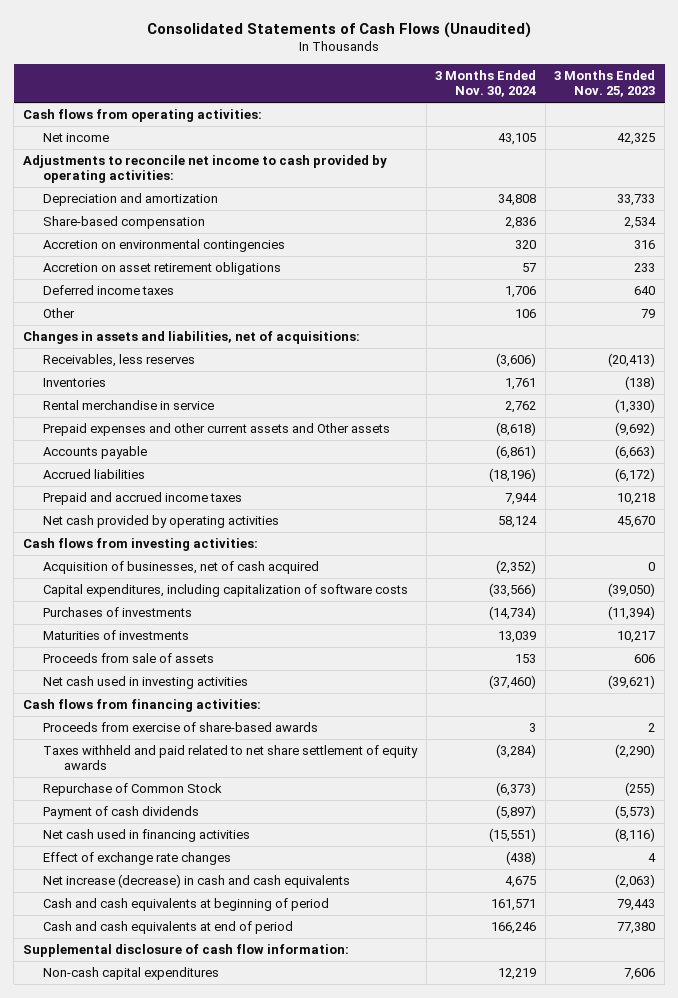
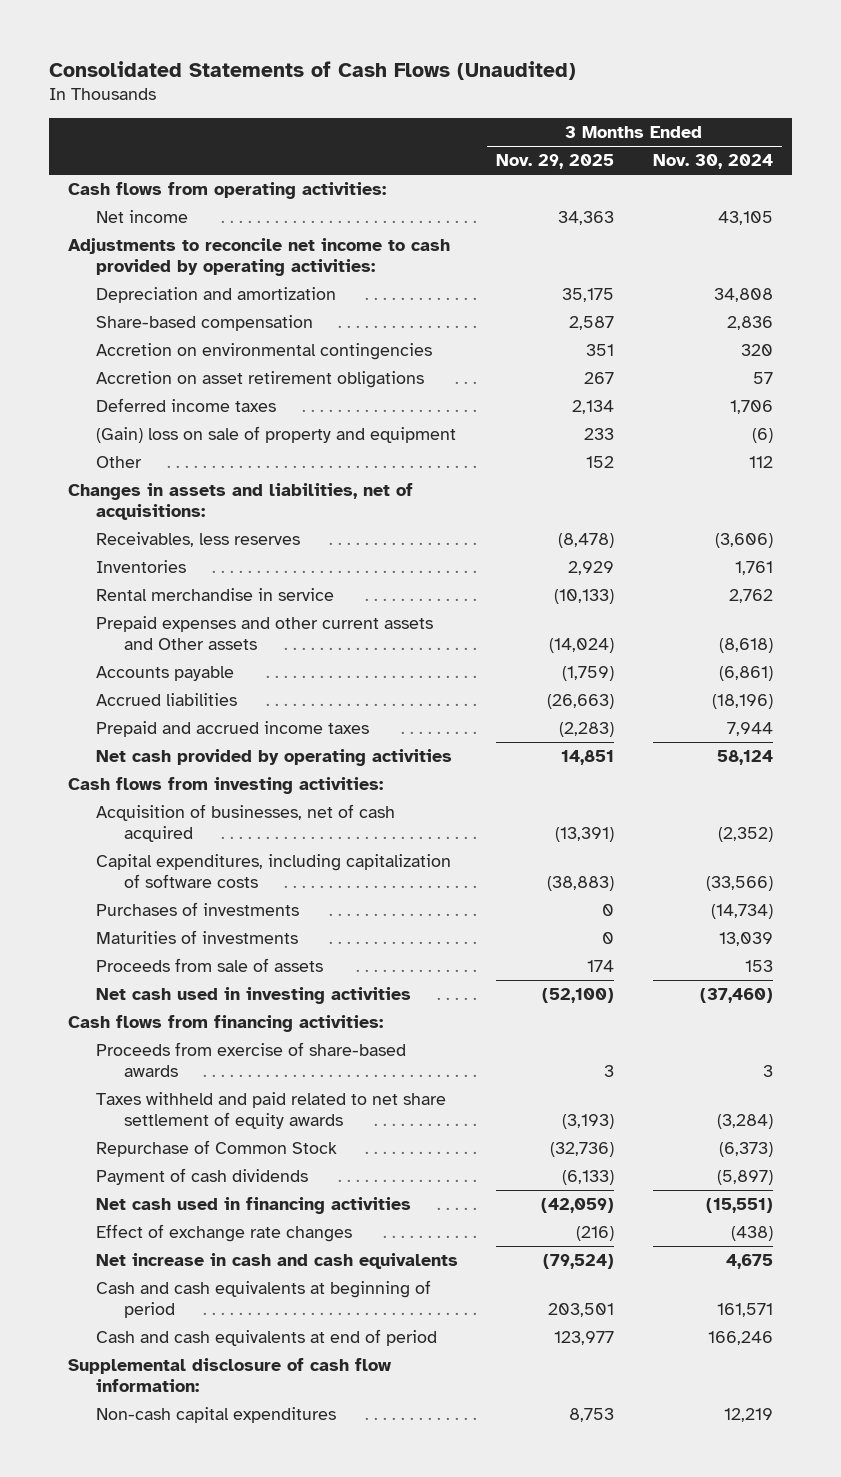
[554,70,656,98] 3 Months Ended Nov. 25, 2023 -> none
none -> [496,154,615,170] Nov. 29, 2025
none -> [95,426,456,444] (Gain) loss on sale of property and equipment
[515,309,537,319] 106 -> [748,456,773,469] 112
[43,874,351,889] Net increase (decrease) in cash and cash equivalents -> [95,1253,458,1270] Net increase in cash and cash equivalents

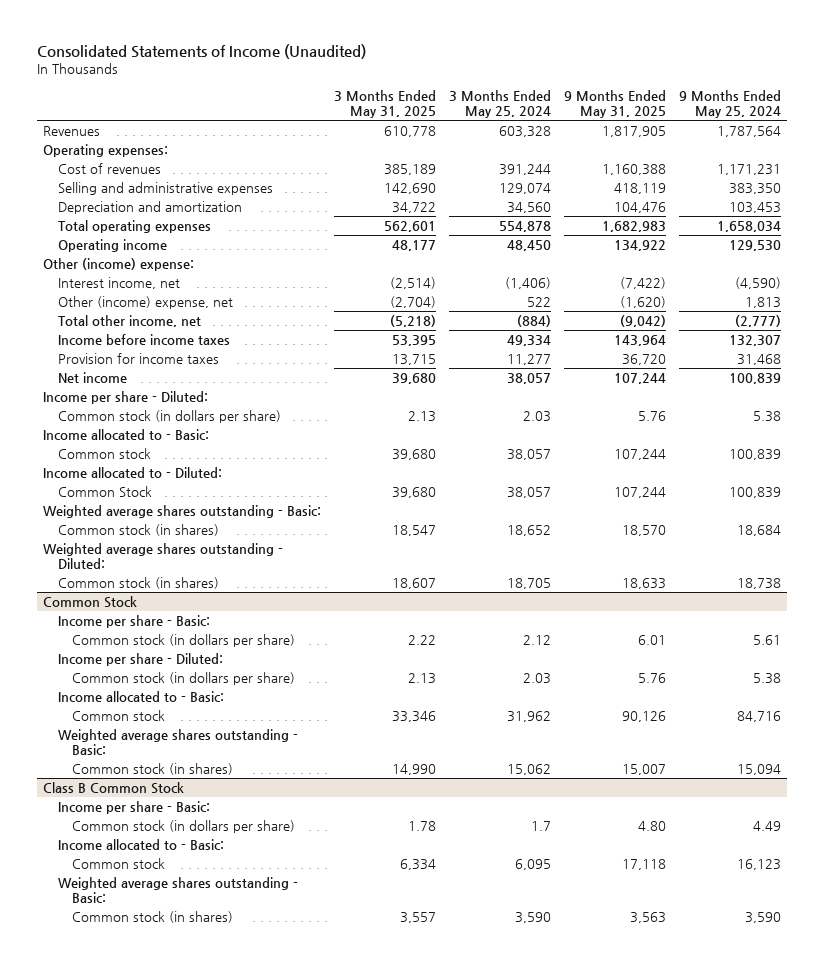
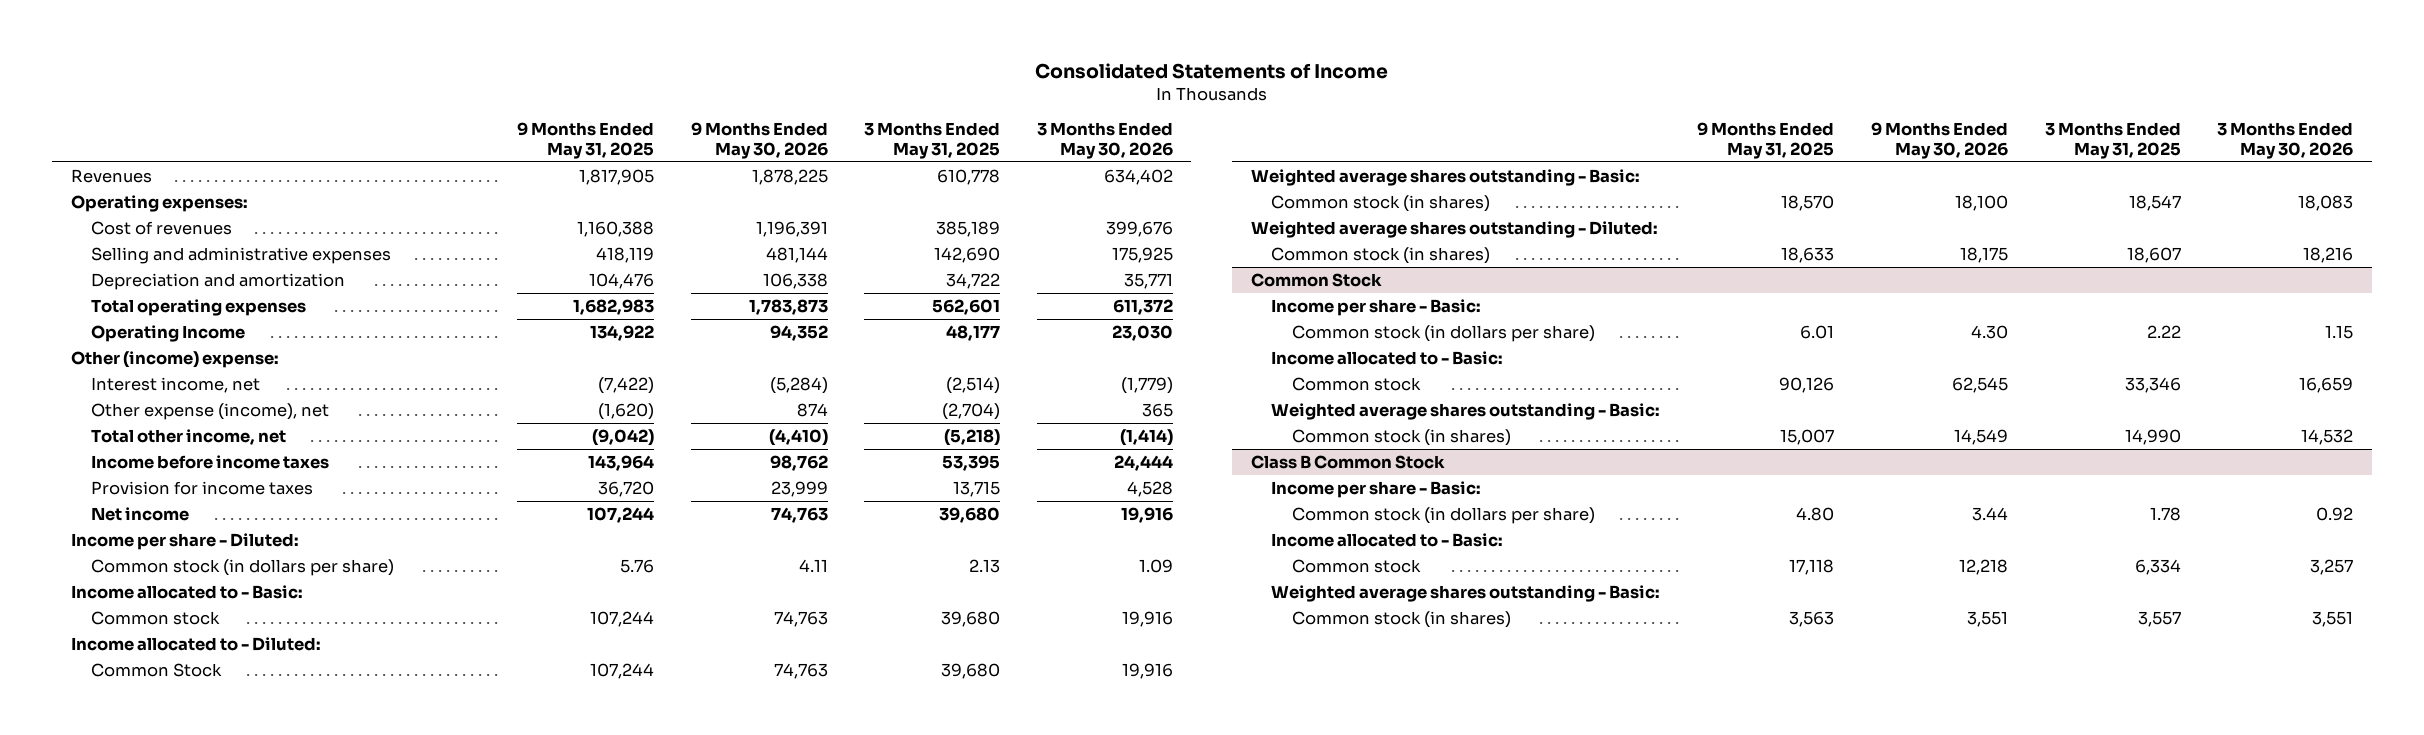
[36,44,366,60] Consolidated Statements of Income (Unaudited) -> [1034,62,1388,79] Consolidated Statements of Income
[448,89,551,118] 3 Months Ended May 25, 2024 -> none
[678,89,781,118] 9 Months Ended May 25, 2024 -> none
none -> [690,122,828,159] 9 Months Ended May 30, 2026
none -> [1037,122,1174,159] 3 Months Ended May 30, 2026
[57,238,167,252] Operating income -> [90,324,245,342] Operating Income
[57,295,233,309] Other (income) expense, net -> [90,402,329,420] Other expense (income), net
[57,652,223,666] Income per share - Diluted: -> none
[72,671,296,685] Common stock (in dollars per share) -> none

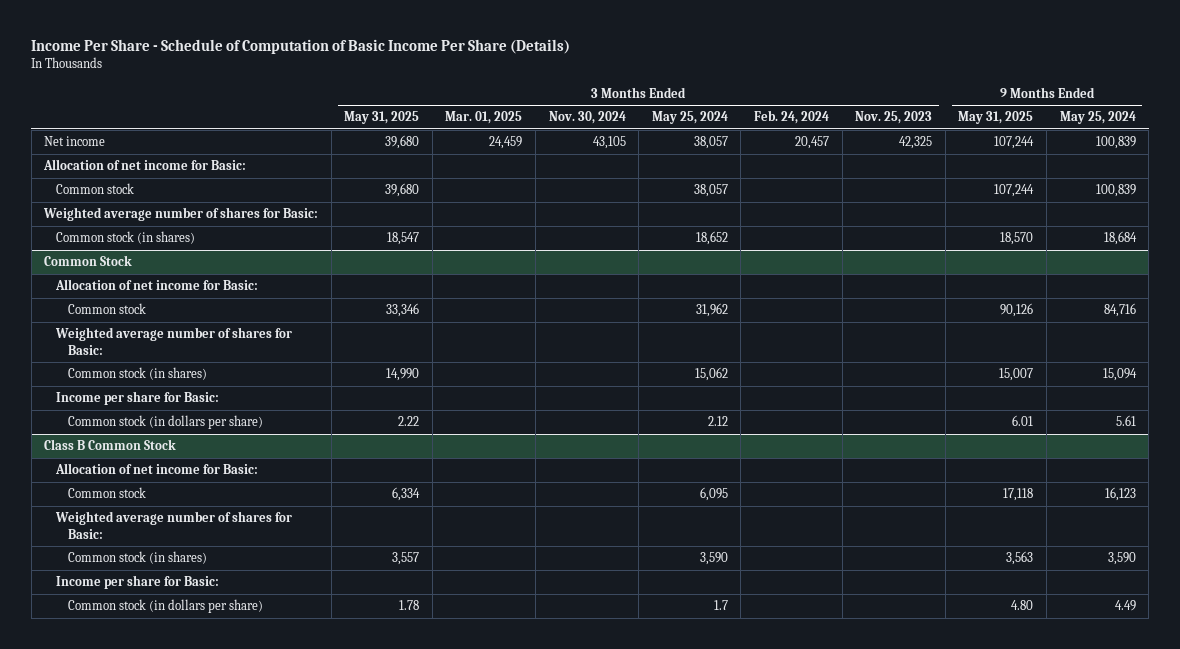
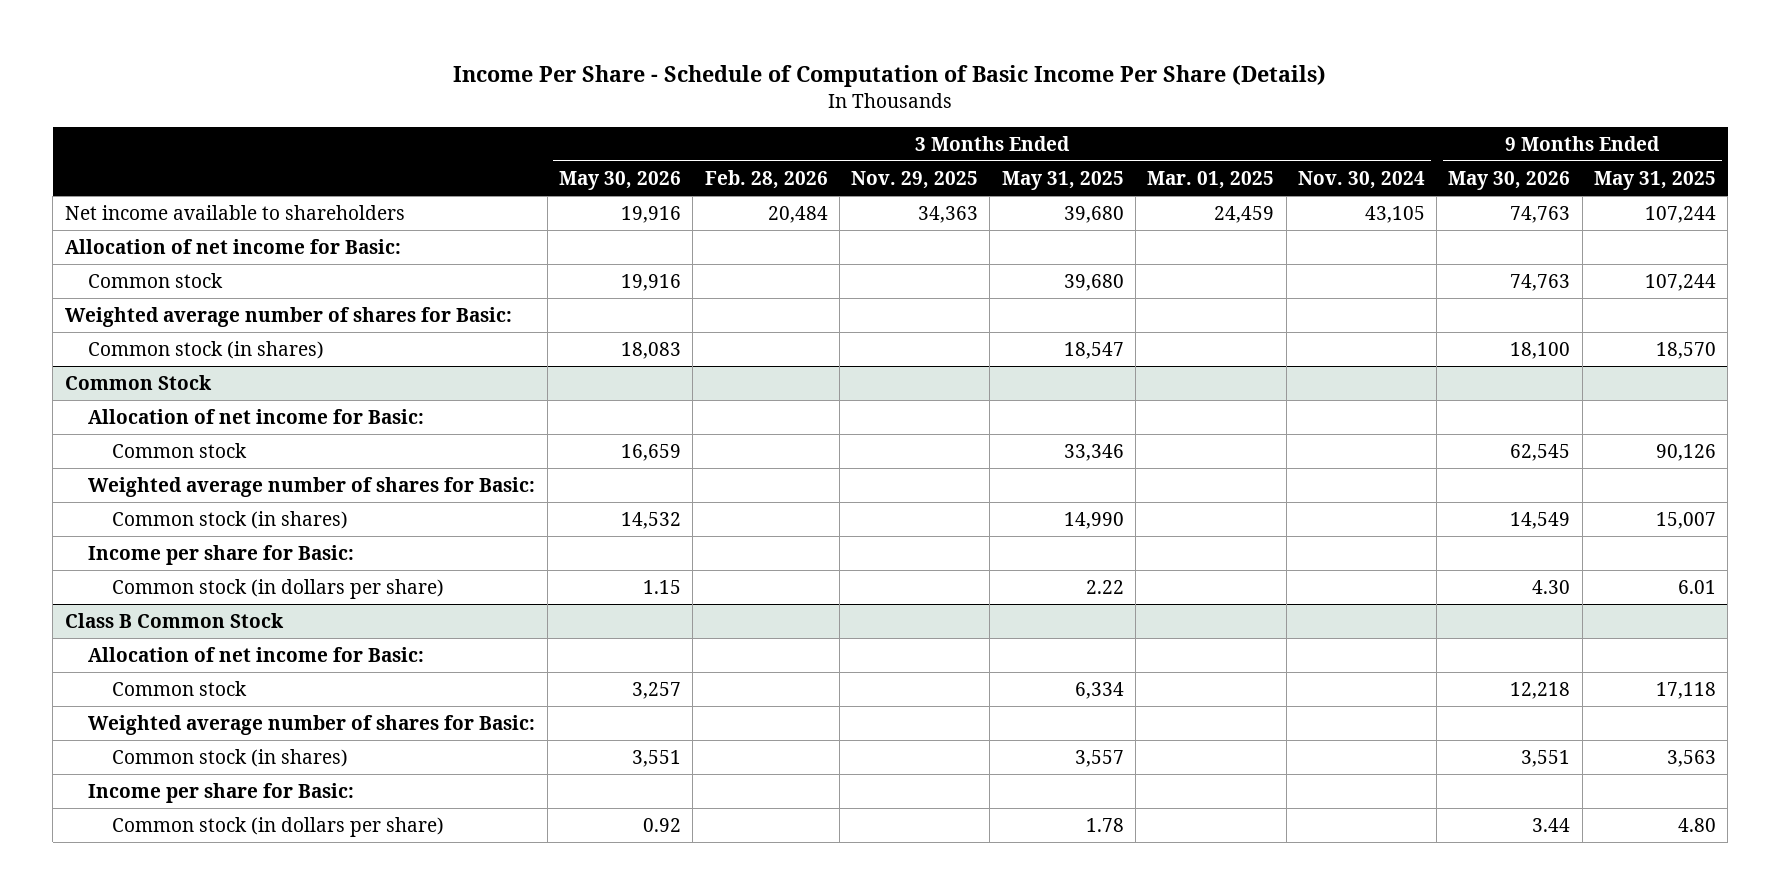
[651,111,728,125] May 25, 2024 -> none
[753,110,829,125] Feb. 24, 2024 -> none
[855,111,933,125] Nov. 25, 2023 -> none
[1059,111,1136,125] May 25, 2024 -> none
none -> [558,170,681,190] May 30, 2026
none -> [704,169,828,189] Feb. 28, 2026
none -> [851,170,979,189] Nov. 29, 2025
none -> [1448,170,1571,190] May 30, 2026
[44,136,106,147] Net income -> [64,204,405,220] Net income available to shareholders

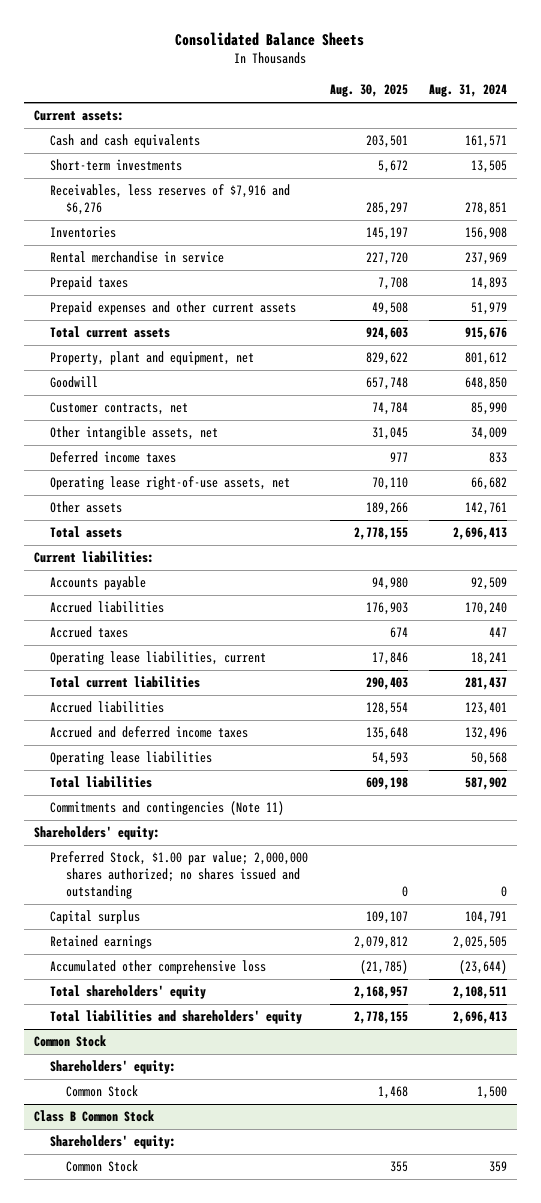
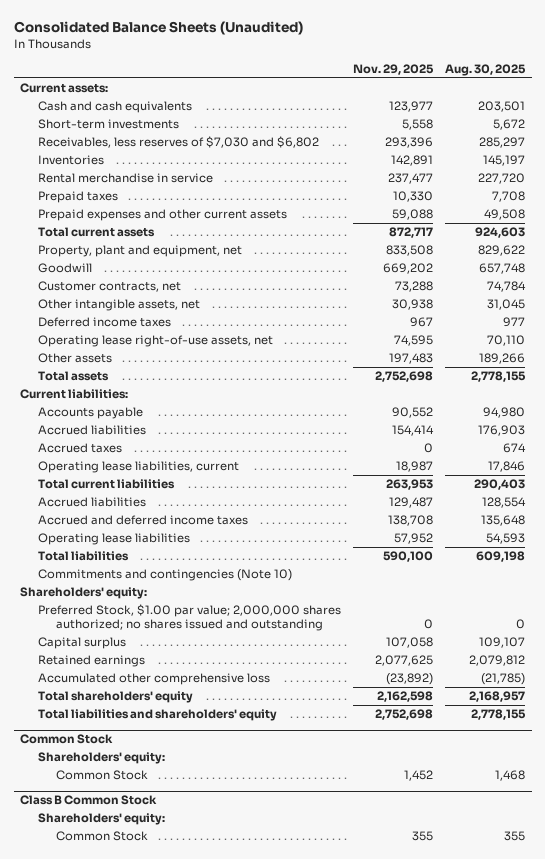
[175,31,365,46] Consolidated Balance Sheets -> [13,20,303,35] Consolidated Balance Sheets (Unaudited)
[428,84,507,98] Aug. 31, 2024 -> none
none -> [353,63,435,75] Nov. 29, 2025
[50,184,291,216] Receivables, less reserves of $7,916 and $6,276 -> [37,136,319,149] Receivables, less reserves of $7,030 and $6,802
[50,801,285,816] Commitments and contingencies (Note 11) -> [37,569,292,582] Commitments and contingencies (Note 10)

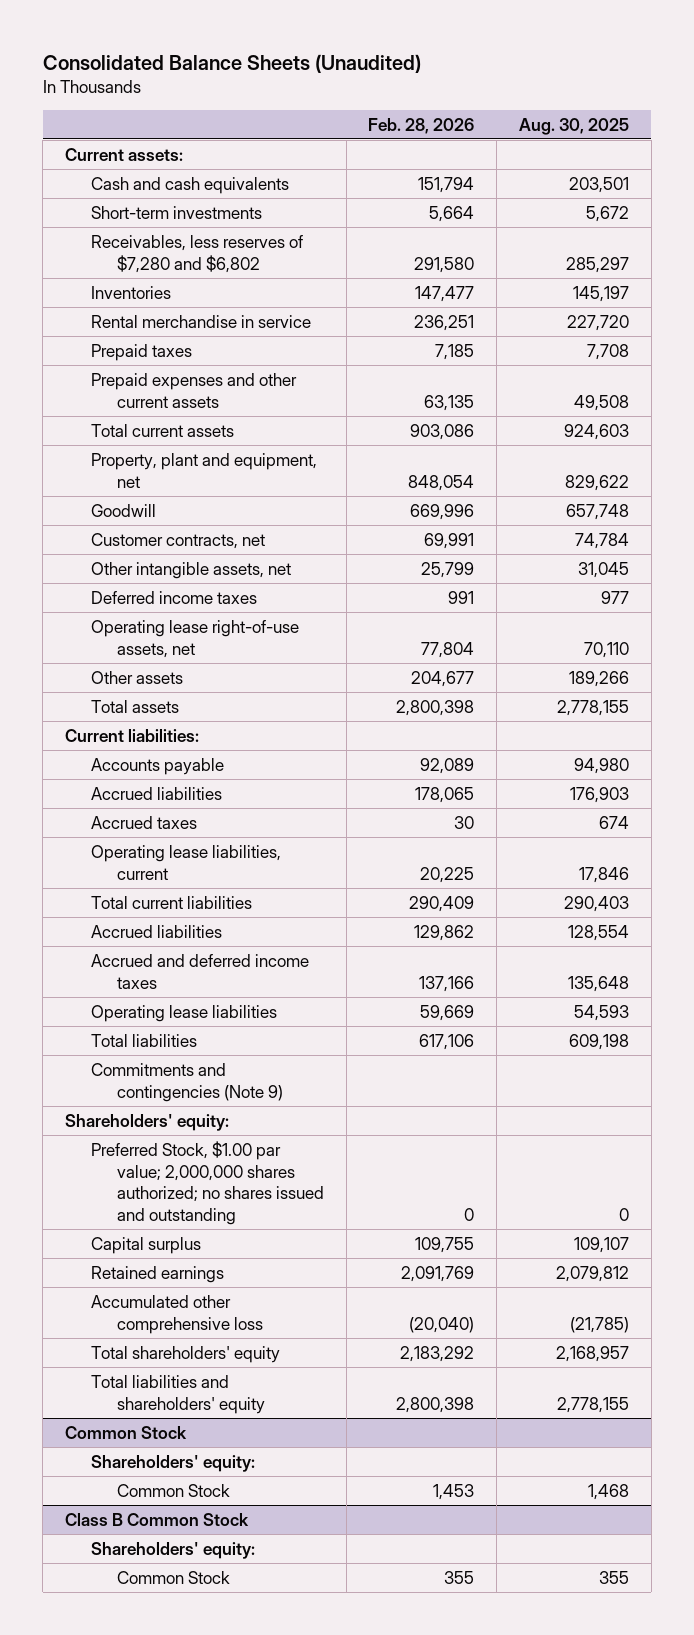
[353,63,435,75] Nov. 29, 2025 -> none
none -> [368,117,475,134] Feb. 28, 2026
[37,136,319,149] Receivables, less reserves of $7,030 and $6,802 -> [91,234,304,273] Receivables, less reserves of $7,280 and $6,802
[37,569,292,582] Commitments and contingencies (Note 10) -> [91,1062,283,1102] Commitments and contingencies (Note 9)

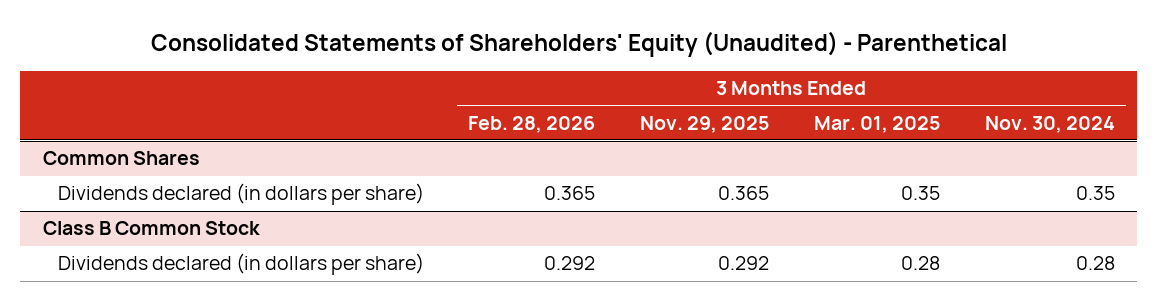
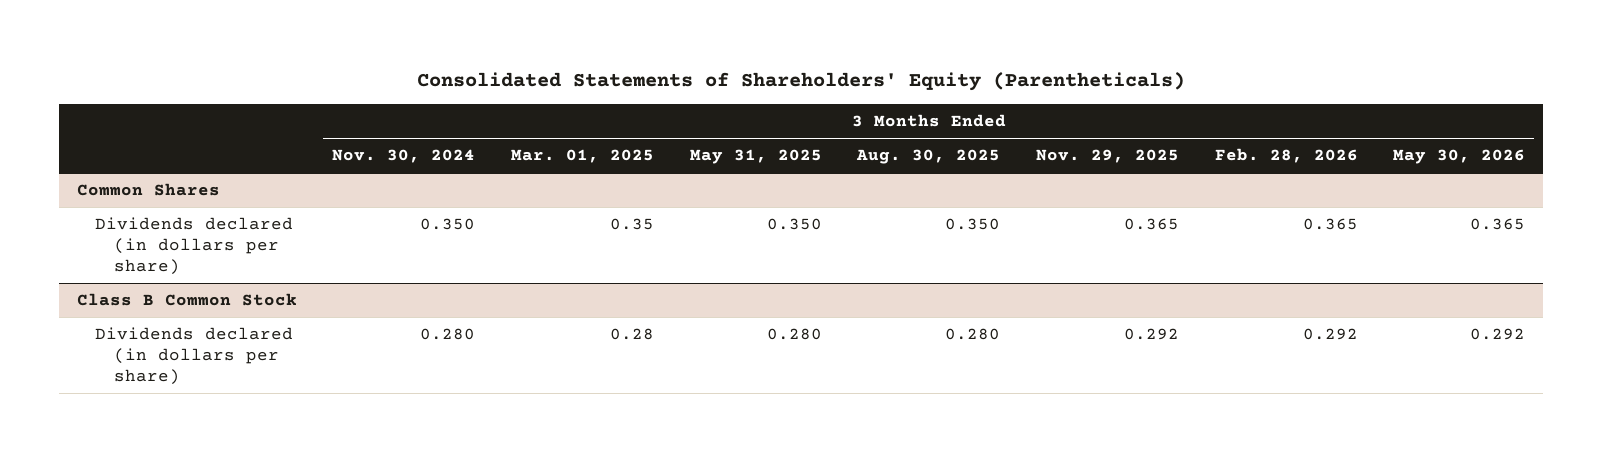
[150,31,1007,58] Consolidated Statements of Shareholders' Equity (Unaudited) - Parenthetical -> [417,72,1186,92] Consolidated Statements of Shareholders' Equity (Parentheticals)
none -> [689,149,822,165] May 31, 2025
none -> [856,149,1001,165] Aug. 30, 2025
none -> [1393,149,1526,165] May 30, 2026
[1075,186,1115,201] 0.35 -> [420,218,476,231] 0.350
[1075,256,1115,271] 0.28 -> [420,328,476,341] 0.280

